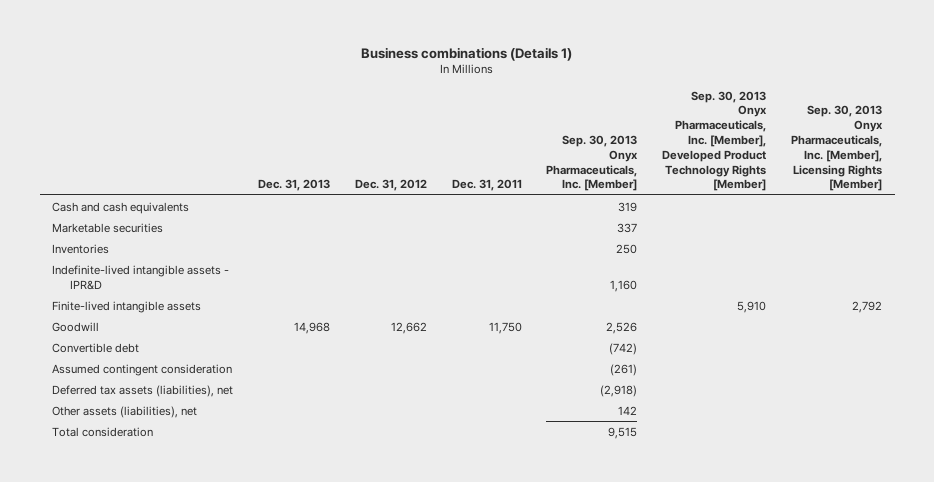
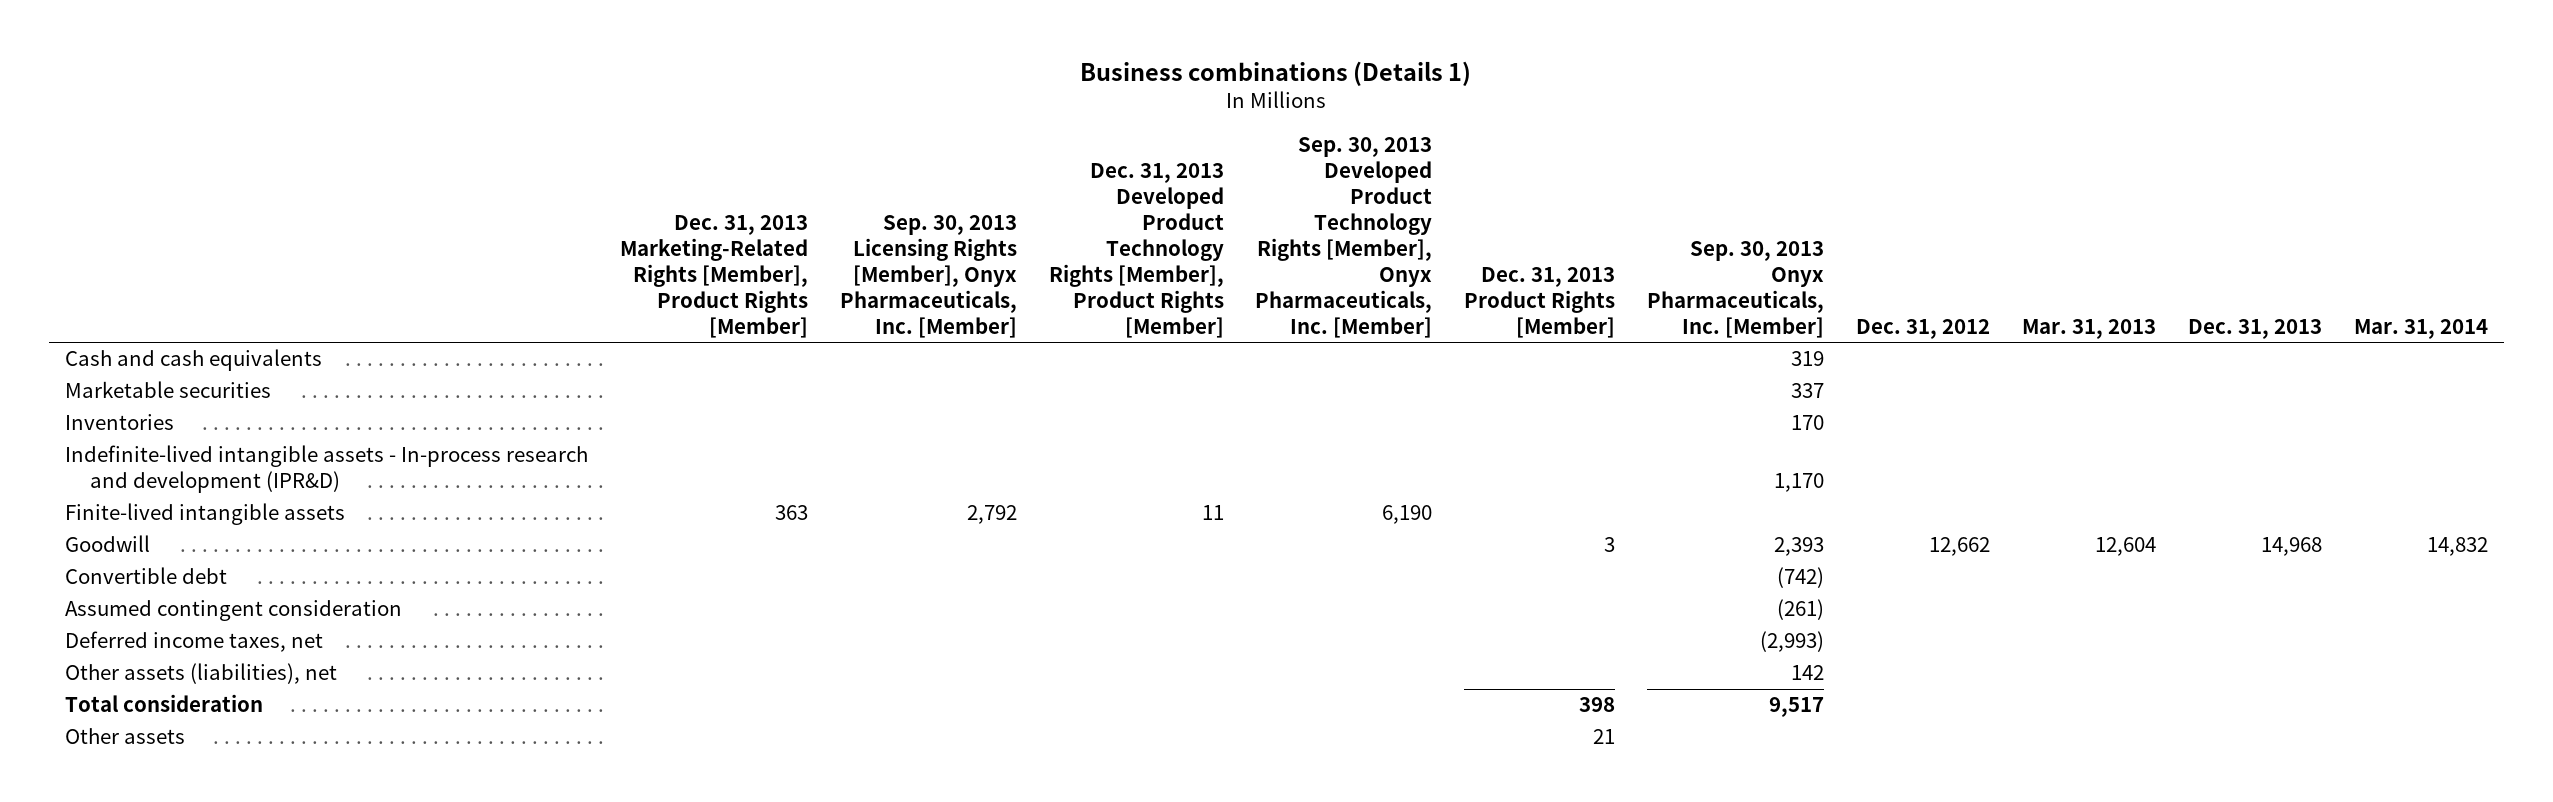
[451,179,522,192] Dec. 31, 2011 -> none
[662,90,768,192] Sep. 30, 2013 Onyx Pharmaceuticals, Inc. [Member], Developed Product Technology Rights [Member] -> none
[791,105,884,192] Sep. 30, 2013 Onyx Pharmaceuticals, Inc. [Member], Licensing Rights [Member] -> none
none -> [619,215,808,339] Dec. 31, 2013 Marketing-Related Rights [Member], Product Rights [Member]
none -> [839,215,1017,339] Sep. 30, 2013 Licensing Rights [Member], Onyx Pharmaceuticals, Inc. [Member]
none -> [1048,163,1224,339] Dec. 31, 2013 Developed Product Technology Rights [Member], Product Rights [Member]
none -> [1255,137,1433,339] Sep. 30, 2013 Developed Product Technology Rights [Member], Onyx Pharmaceuticals, Inc. [Member]
none -> [1464,267,1616,339] Dec. 31, 2013 Product Rights [Member]
none -> [2021,319,2156,340] Mar. 31, 2013
none -> [2353,319,2488,340] Mar. 31, 2014
[616,243,638,254] 250 -> [1791,415,1825,431] 170
[51,264,229,290] Indefinite-lived intangible assets - IPR&D -> [64,445,588,494] Indefinite-lived intangible assets - In-process research and development (IPR&D)
[610,279,638,292] 1,160 -> [1774,473,1825,493] 1,170
[606,321,638,334] 2,526 -> [1774,537,1825,557] 2,393
[51,384,233,397] Deferred tax assets (liabilities), net -> [64,631,323,653] Deferred income taxes, net
[600,384,638,397] (2,918) -> [1760,631,1825,653] (2,993)
[608,426,638,439] 9,515 -> [1769,697,1825,718] 9,517
none -> [64,728,185,745] Other assets

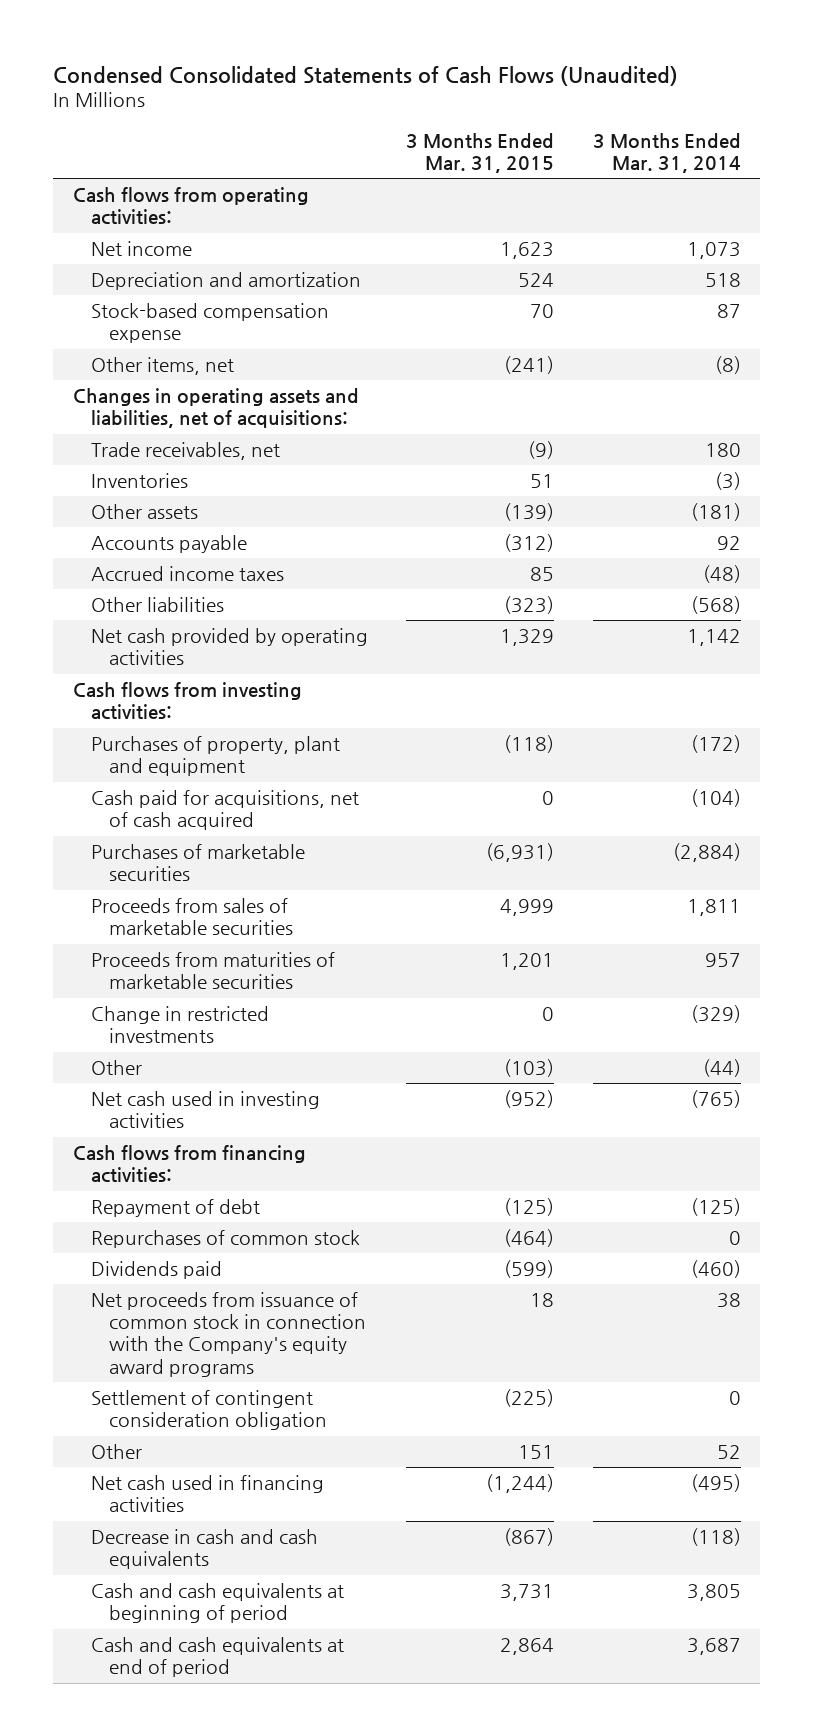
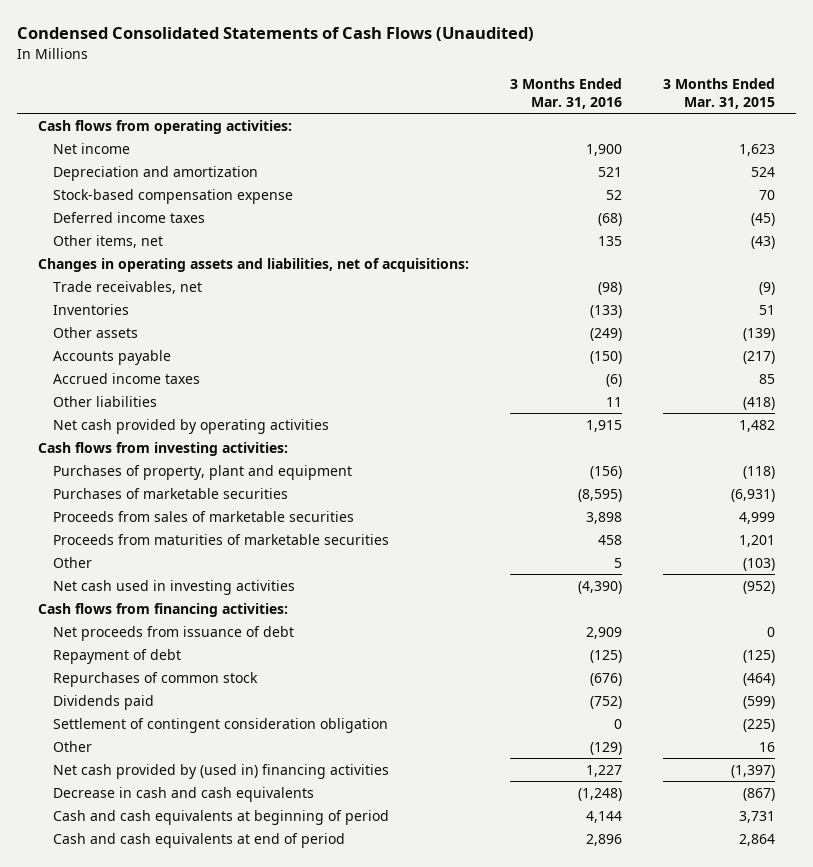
[593,132,742,174] 3 Months Ended Mar. 31, 2014 -> none
none -> [510,78,623,109] 3 Months Ended Mar. 31, 2016
none -> [53,211,206,223] Deferred income taxes
[504,356,555,375] (241) -> [751,235,776,249] (43)
[504,534,555,553] (312) -> [743,350,776,364] (217)
[504,596,555,615] (323) -> [743,396,776,410] (418)
[500,629,555,647] 1,329 -> [739,419,776,432] 1,482
[90,790,359,831] Cash paid for acquisitions, net of cash acquired -> none
[90,1006,269,1044] Change in restricted investments -> none
none -> [53,625,295,641] Net proceeds from issuance of debt
[90,1292,366,1377] Net proceeds from issuance of common stock in connection with the Company's equity award programs -> none
[518,1445,555,1460] 151 -> [759,741,776,752] 16
[90,1475,324,1513] Net cash used in financing activities -> [53,763,390,779] Net cash provided by (used in) financing activities
[486,1474,555,1494] (1,244) -> [731,764,776,778] (1,397)

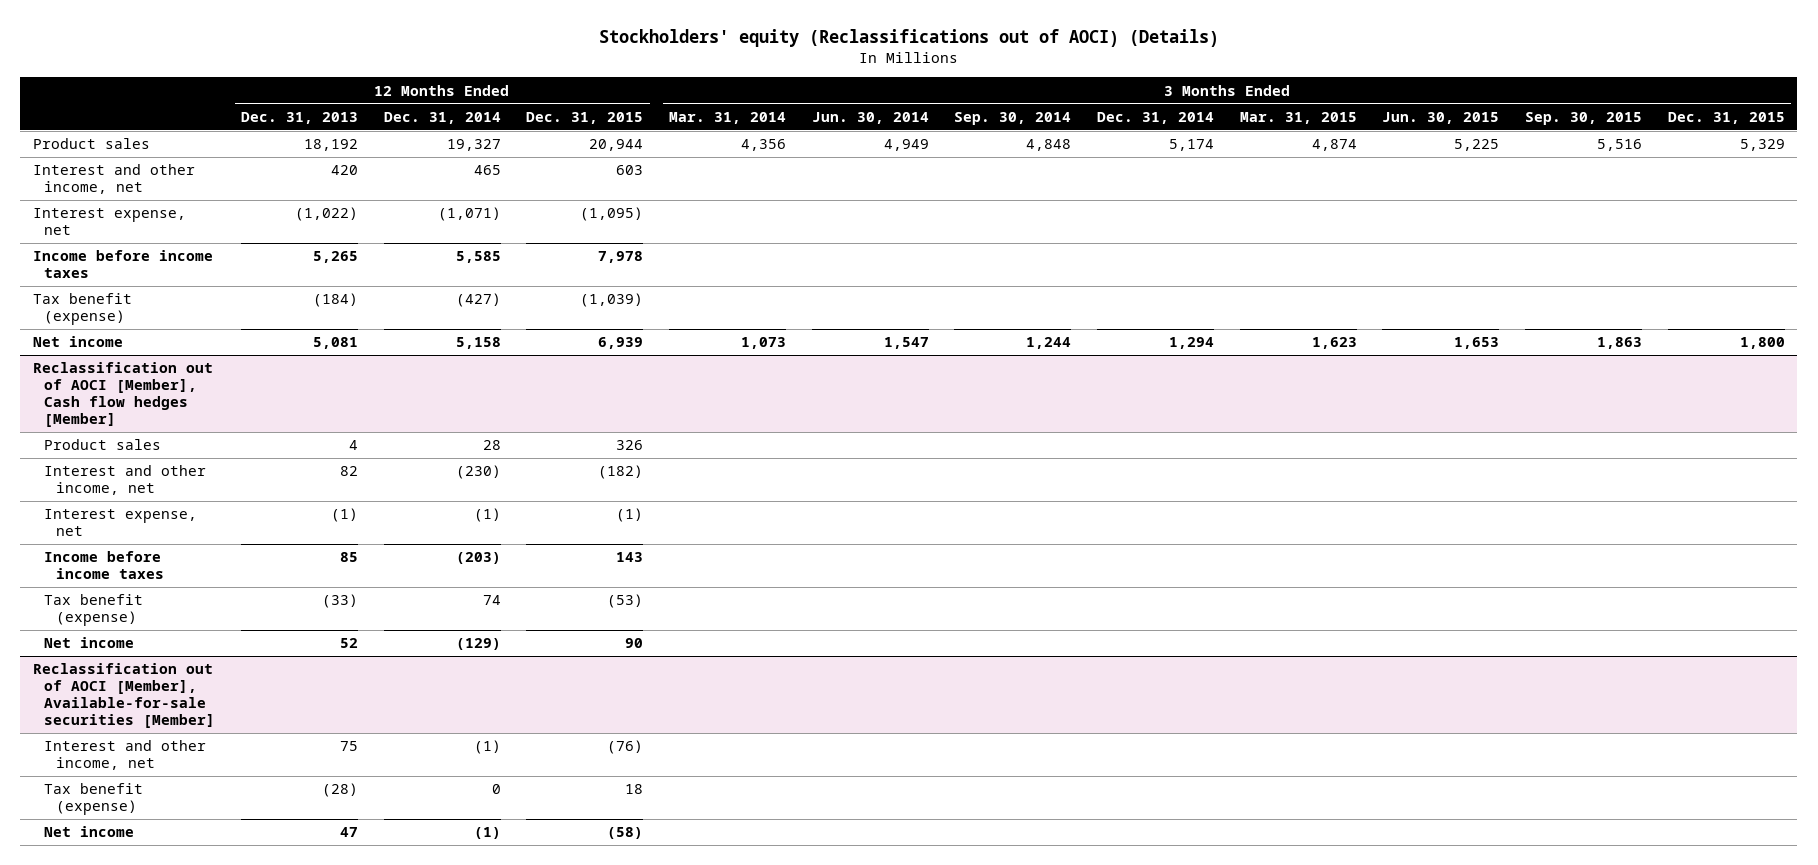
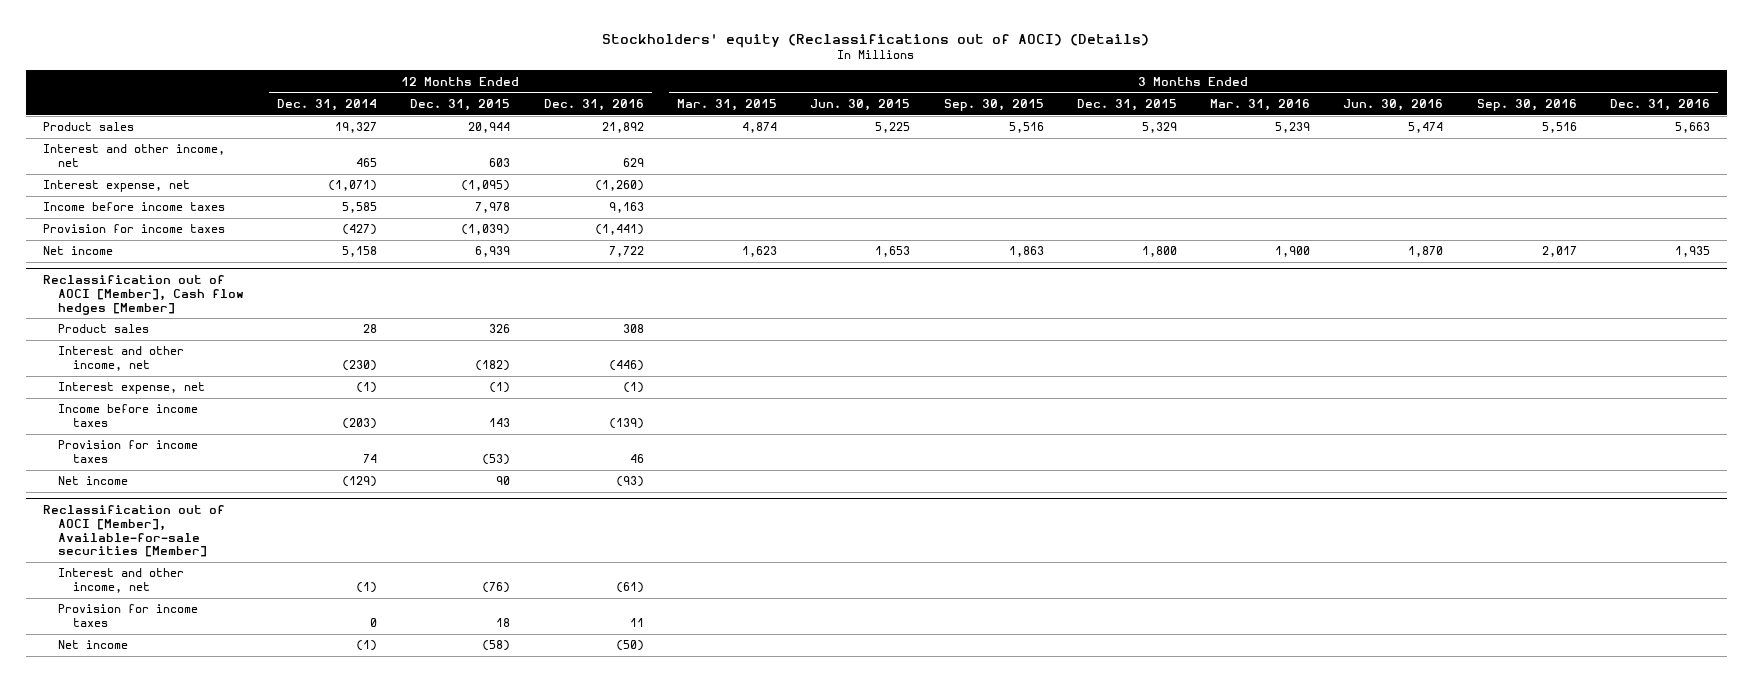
[241,111,359,124] Dec. 31, 2013 -> none
[669,111,787,124] Mar. 31, 2014 -> none
[811,111,929,124] Jun. 30, 2014 -> none
[954,111,1072,125] Sep. 30, 2014 -> none
[1096,111,1214,124] Dec. 31, 2014 -> none
none -> [543,98,644,111] Dec. 31, 2016
none -> [1210,98,1311,111] Mar. 31, 2016
none -> [1343,98,1444,111] Jun. 30, 2016
none -> [1476,98,1577,111] Sep. 30, 2016
none -> [1609,98,1710,111] Dec. 31, 2016
[33,293,133,326] Tax benefit (expense) -> [42,224,225,234] Provision for income taxes
[44,594,144,627] Tax benefit (expense) -> [57,440,198,464] Provision for income taxes
[44,783,144,816] Tax benefit (expense) -> [57,604,198,628] Provision for income taxes

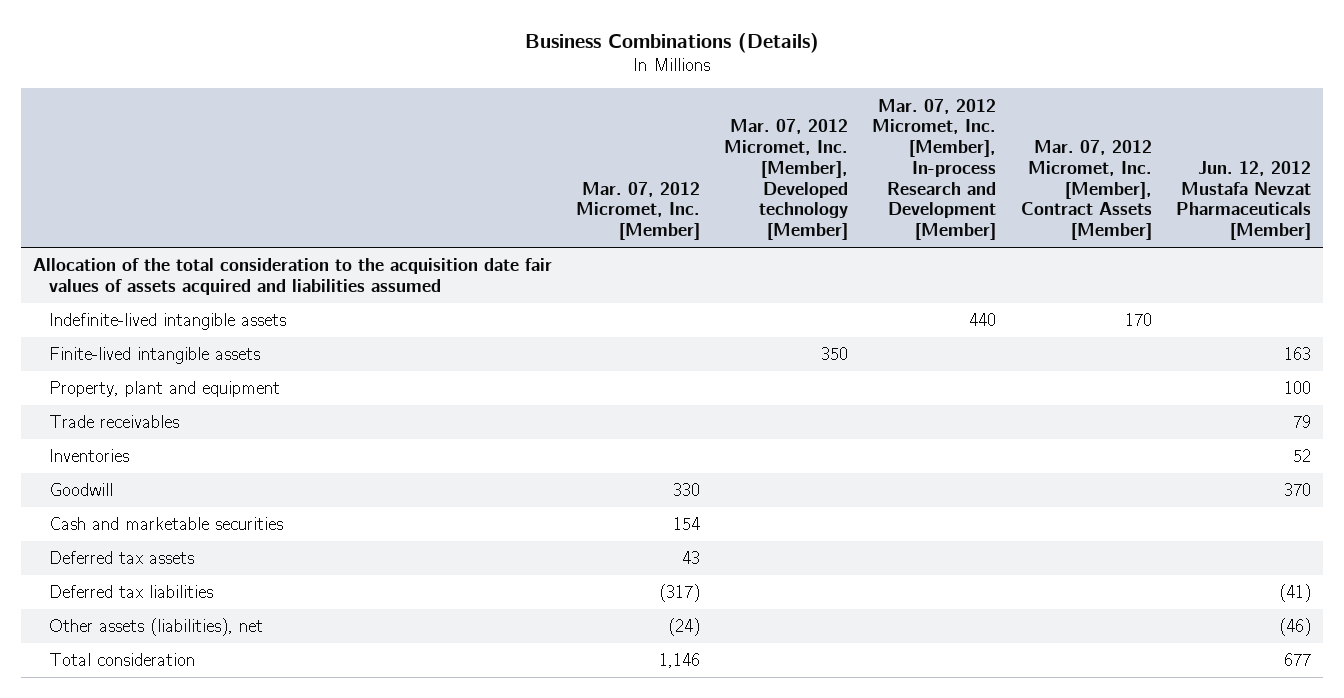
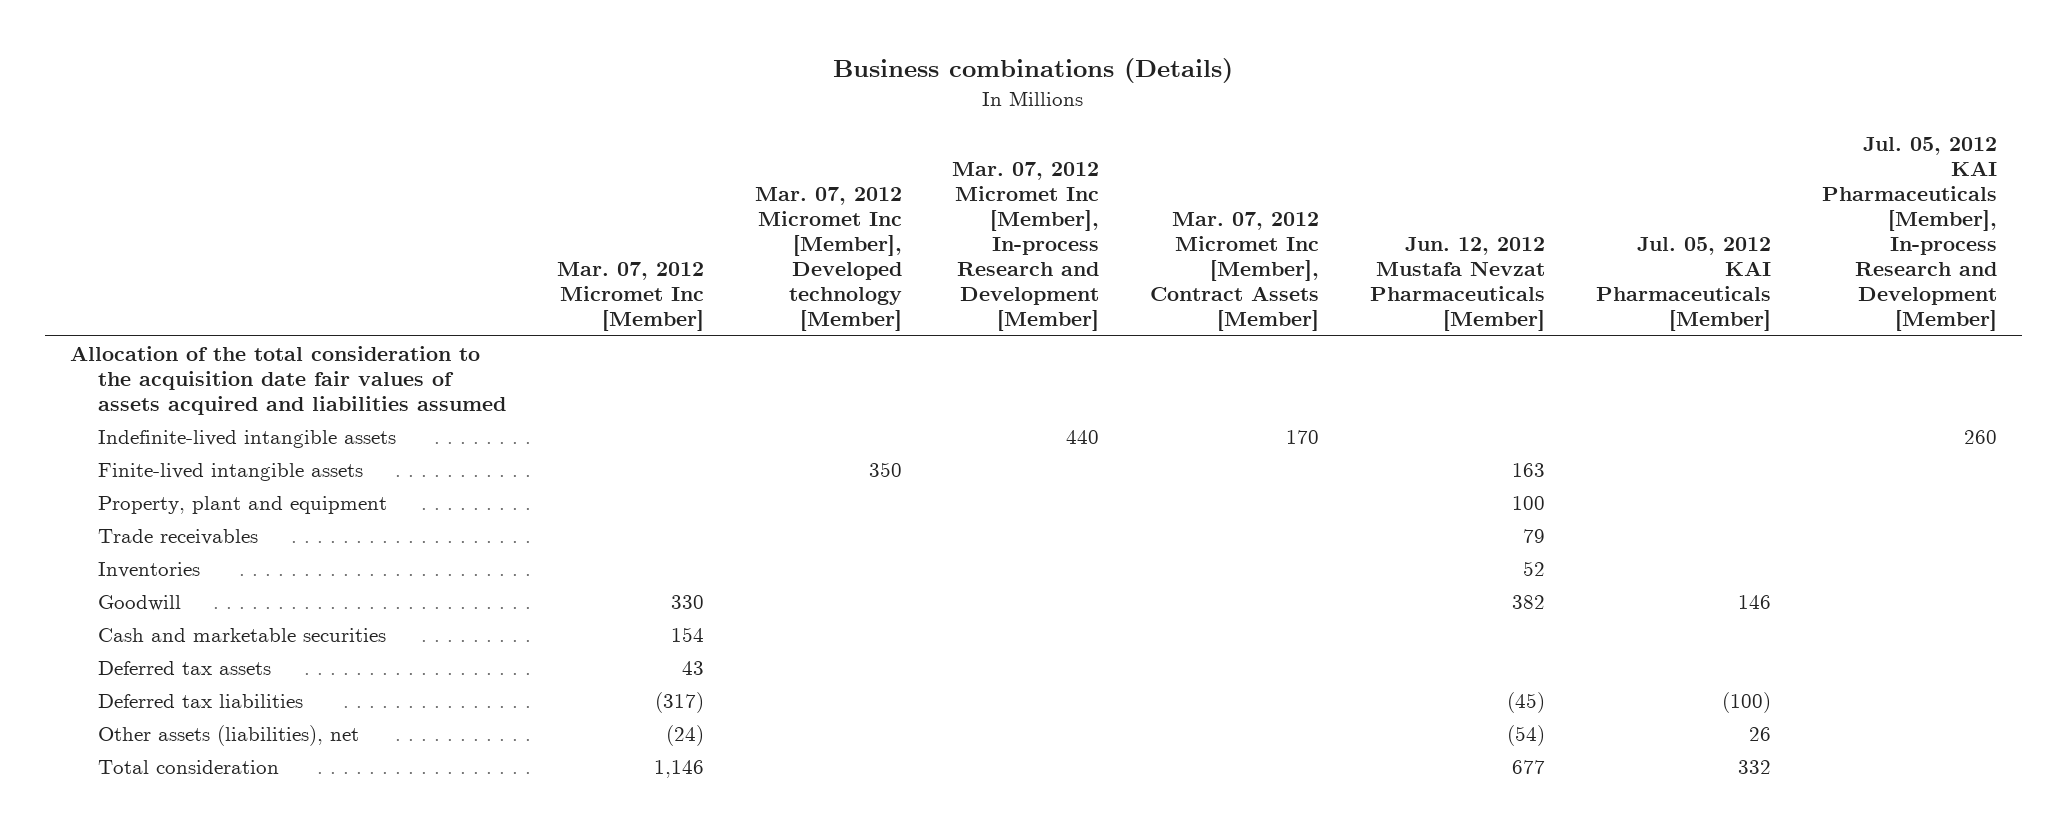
[524,32,819,53] Business Combinations (Details) -> [833,58,1234,84] Business combinations (Details)
[575,181,700,241] Mar. 07, 2012 Micromet, Inc. [Member] -> none
[724,119,849,241] Mar. 07, 2012 Micromet, Inc. [Member], Developed technology [Member] -> none
[872,98,997,241] Mar. 07, 2012 Micromet, Inc. [Member], In-process Research and Development [Member] -> none
[1020,140,1152,241] Mar. 07, 2012 Micromet, Inc. [Member], Contract Assets [Member] -> none
none -> [556,262,704,332] Mar. 07, 2012 Micromet Inc [Member]
none -> [754,187,902,332] Mar. 07, 2012 Micromet Inc [Member], Developed technology [Member]
none -> [952,162,1100,332] Mar. 07, 2012 Micromet Inc [Member], In-process Research and Development [Member]
none -> [1150,212,1320,332] Mar. 07, 2012 Micromet Inc [Member], Contract Assets [Member]
none -> [1595,237,1771,332] Jul. 05, 2012 KAI Pharmaceuticals [Member]
none -> [1821,137,1997,332] Jul. 05, 2012 KAI Pharmaceuticals [Member], In-process Research and Development [Member]
[1283,483,1311,497] 370 -> [1512,594,1546,609] 382
[1278,584,1311,603] (41) -> [1507,691,1546,713] (45)
[1278,618,1311,637] (46) -> [1507,724,1546,746] (54)

